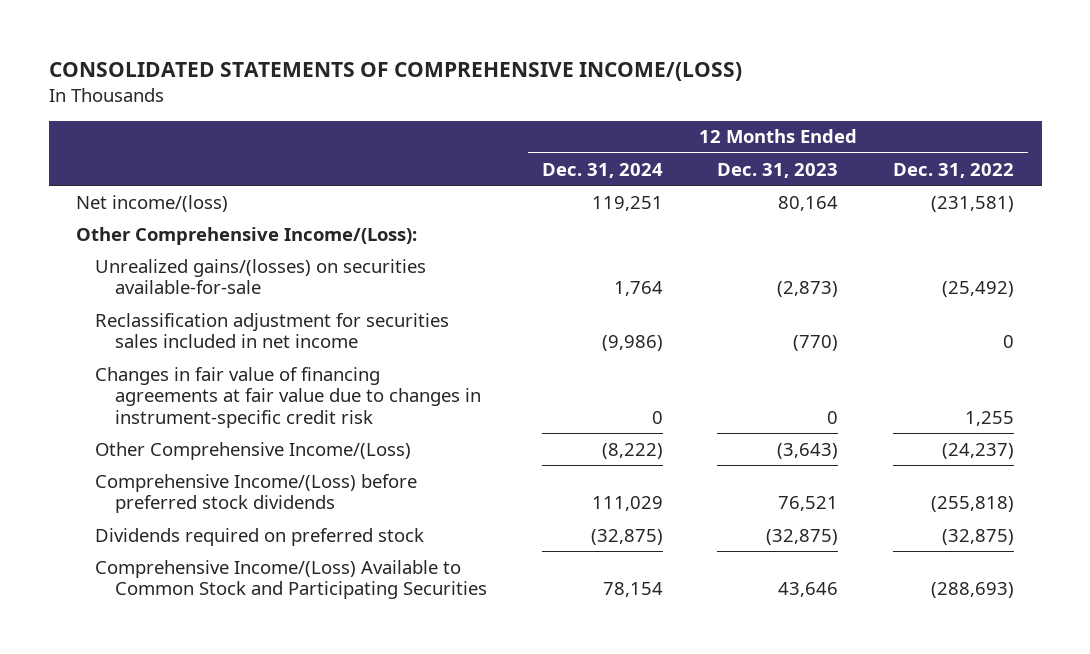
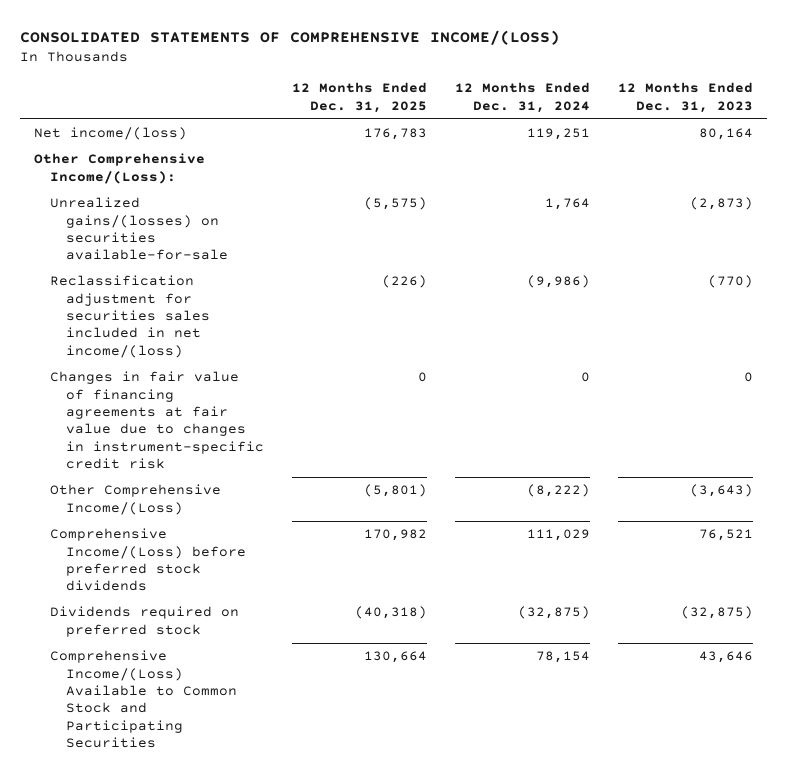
[893,162,1015,178] Dec. 31, 2022 -> none
none -> [291,82,427,113] 12 Months Ended Dec. 31, 2025
[95,312,450,349] Reclassification adjustment for securities sales included in net income -> [49,275,210,358] Reclassification adjustment for securities sales included in net income/(loss)

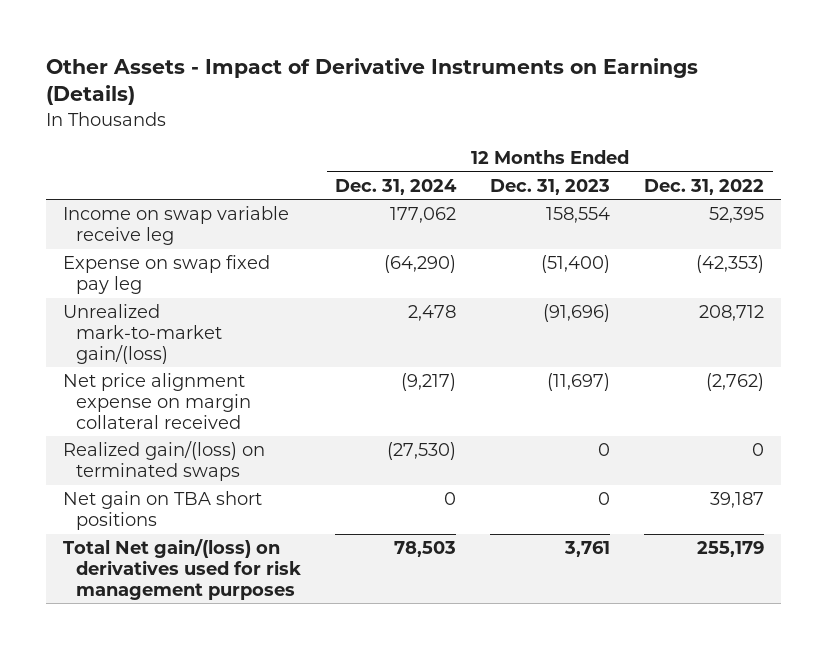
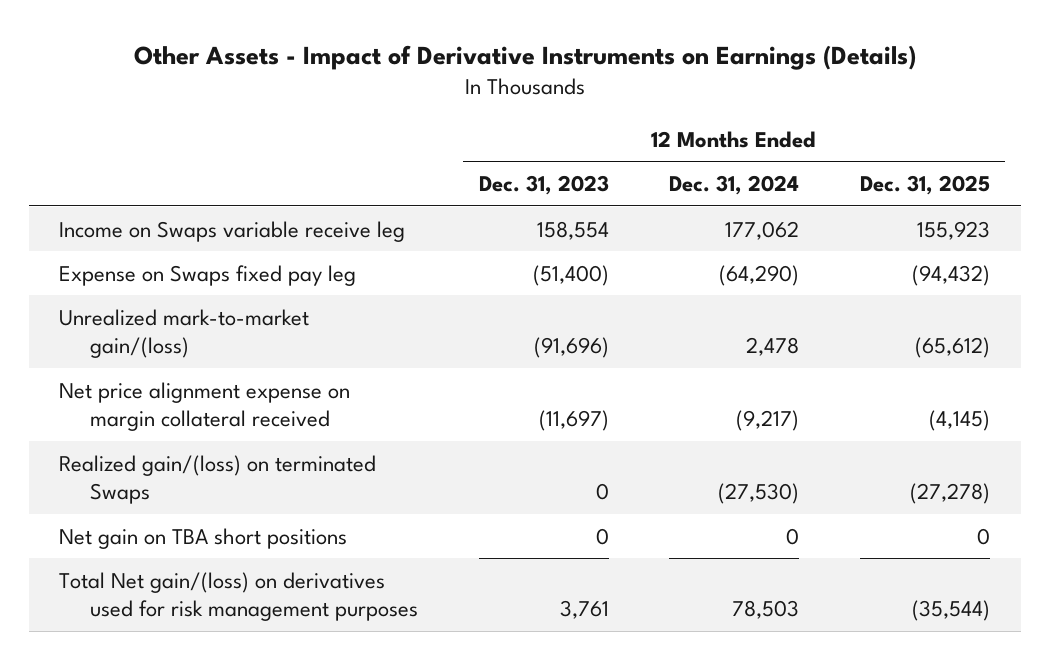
[644,178,765,195] Dec. 31, 2022 -> none
none -> [860,175,991,196] Dec. 31, 2025
[62,206,289,246] Income on swap variable receive leg -> [59,220,406,242] Income on Swaps variable receive leg
[62,255,270,295] Expense on swap fixed pay leg -> [59,264,357,286] Expense on Swaps fixed pay leg
[62,441,265,482] Realized gain/(loss) on terminated swaps -> [59,454,377,505] Realized gain/(loss) on terminated Swaps

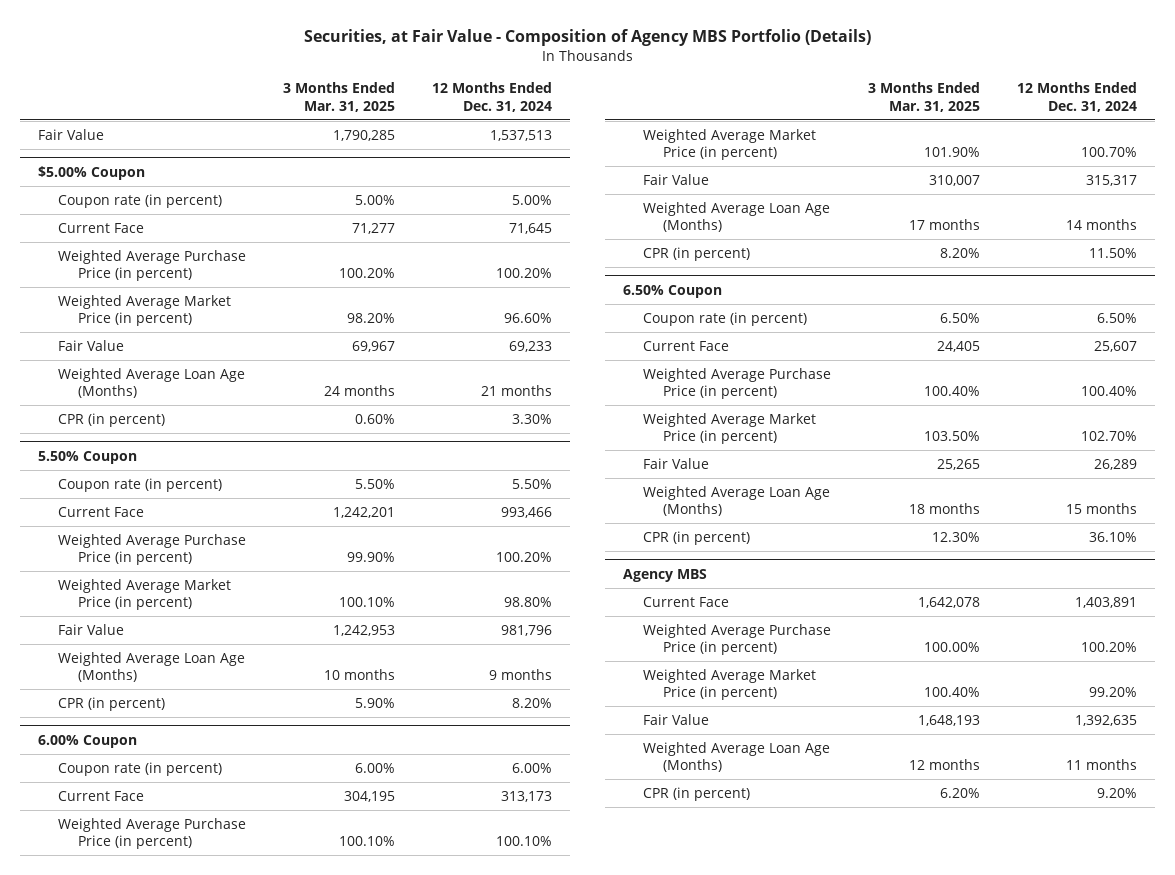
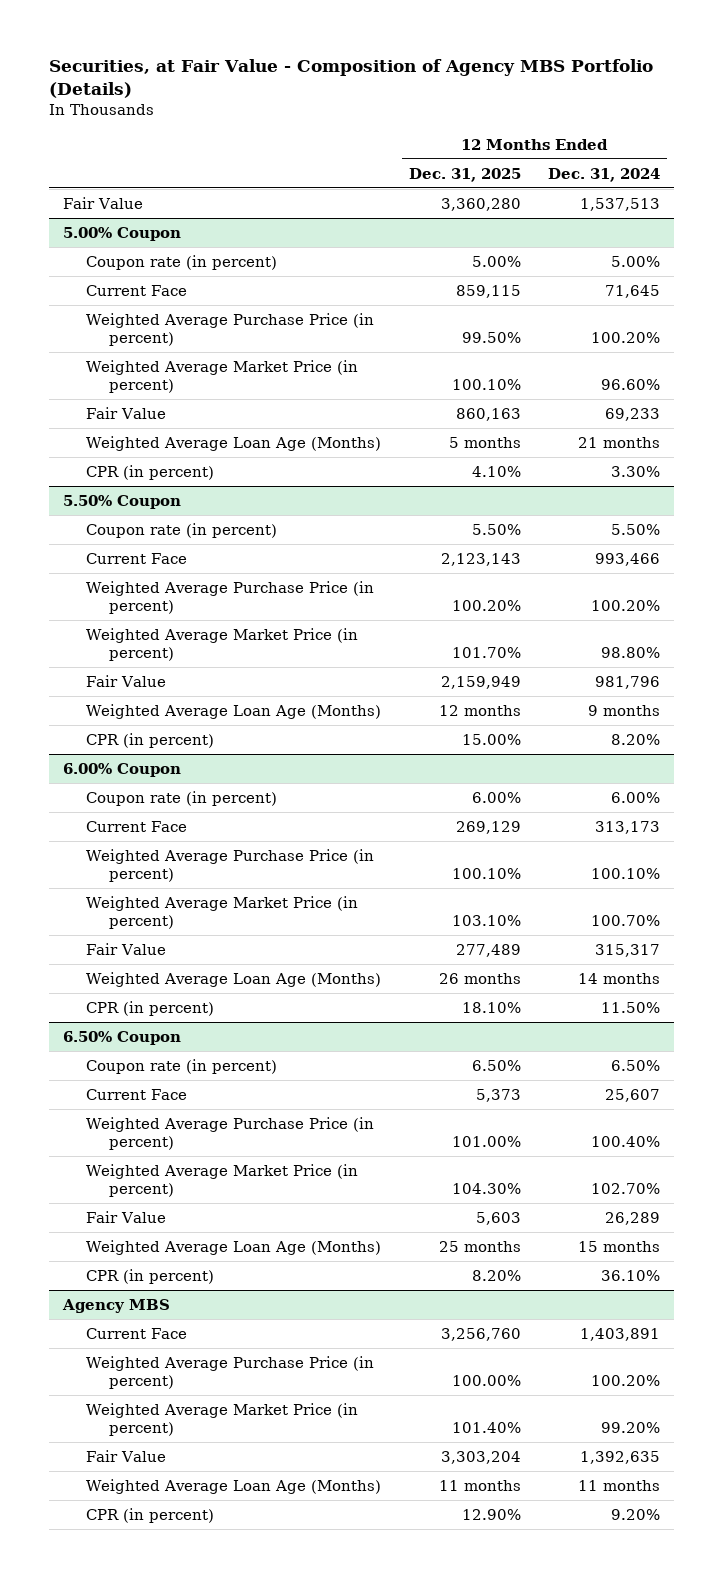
[282,82,395,113] 3 Months Ended Mar. 31, 2025 -> none
none -> [408,167,521,182] Dec. 31, 2025
[38,165,146,180] $5.00% Coupon -> [62,226,181,241] 5.00% Coupon

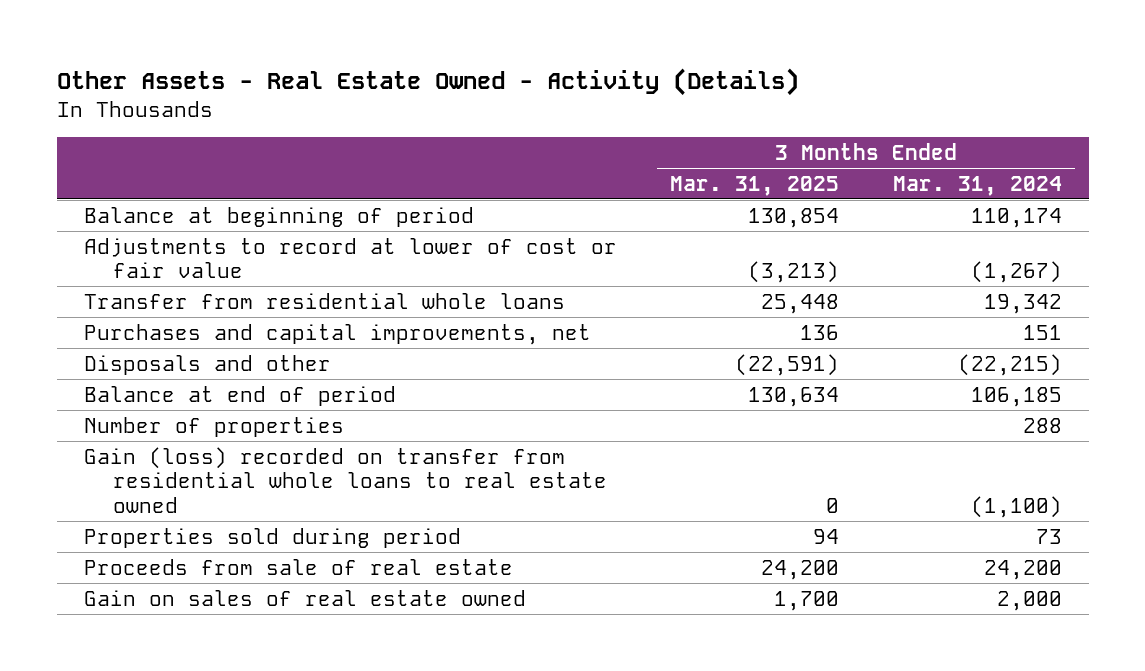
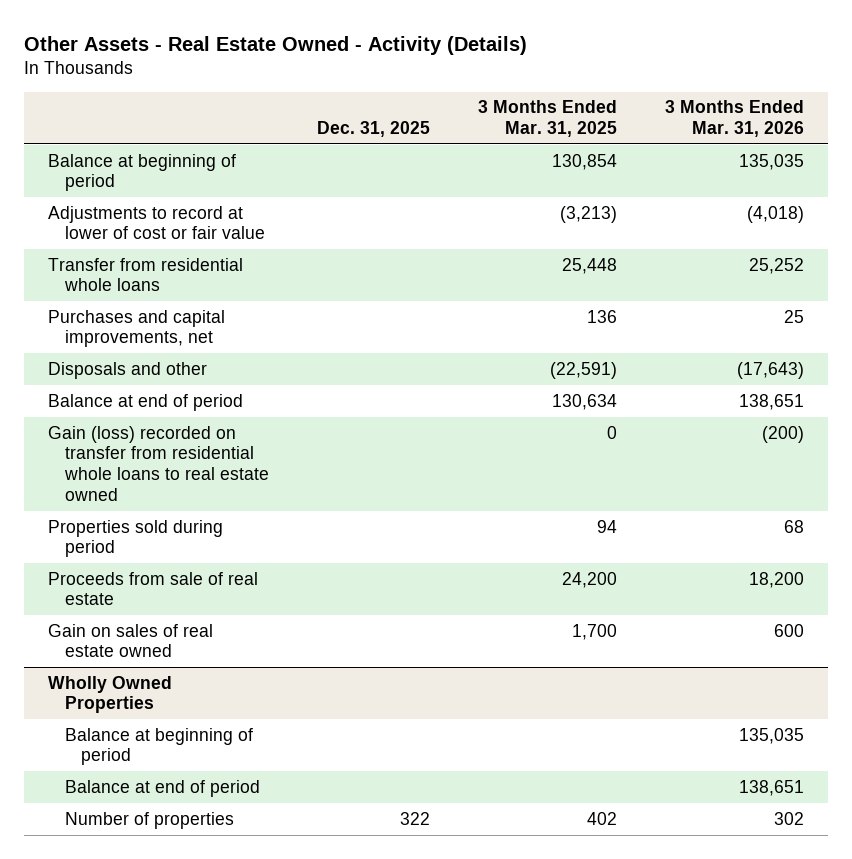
[892,175,1062,196] Mar. 31, 2024 -> none
none -> [316,121,430,138] Dec. 31, 2025
none -> [665,100,805,138] 3 Months Ended Mar. 31, 2026
[83,416,344,437] Number of properties -> none
none -> [48,675,173,714] Wholly Owned Properties
none -> [64,727,253,766] Balance at beginning of period
none -> [64,779,260,797] Balance at end of period
none -> [64,811,234,829] Number of properties

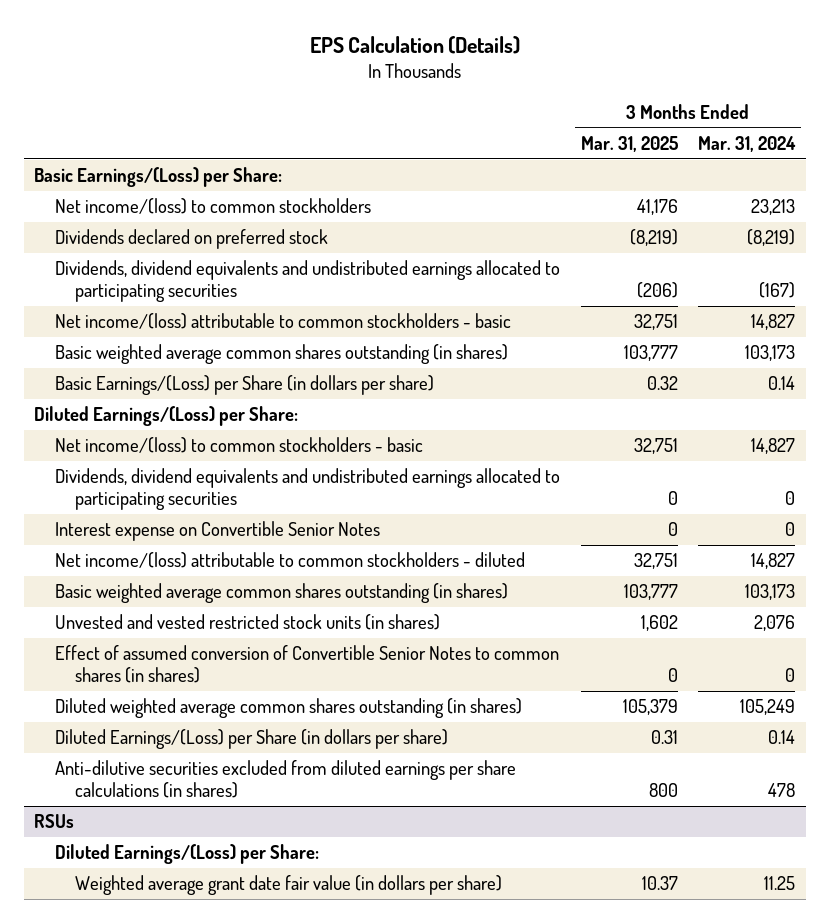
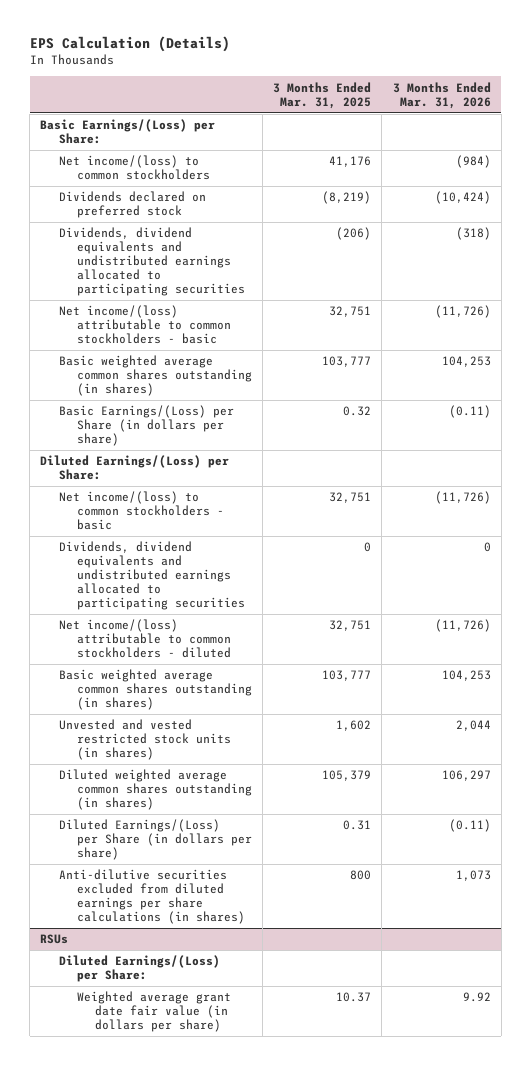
[698,135,797,152] Mar. 31, 2024 -> none
none -> [392,81,491,109] 3 Months Ended Mar. 31, 2026
[54,521,380,542] Interest expense on Convertible Senior Notes -> none
[54,645,559,683] Effect of assumed conversion of Convertible Senior Notes to common shares (in shares) -> none

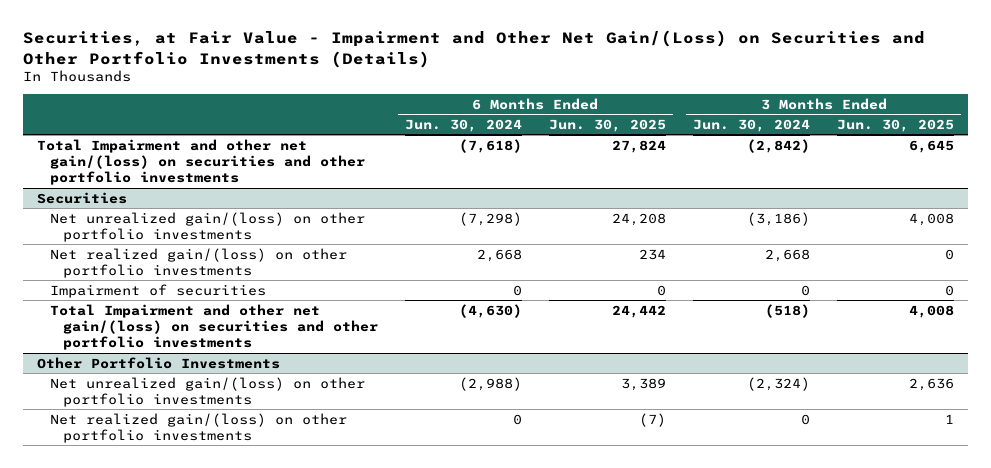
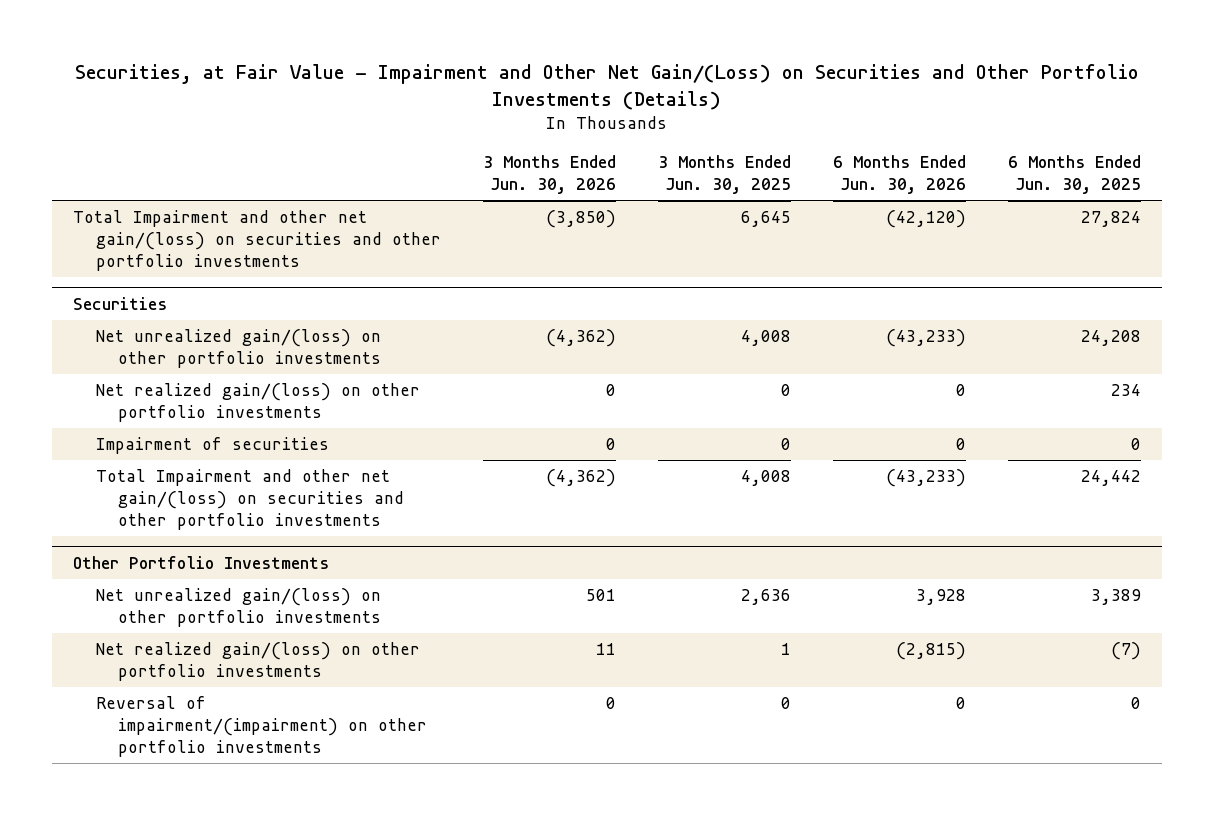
[404,118,522,132] Jun. 30, 2024 -> none
[692,118,810,132] Jun. 30, 2024 -> none
none -> [482,155,616,195] 3 Months Ended Jun. 30, 2026
none -> [832,155,966,195] 6 Months Ended Jun. 30, 2026
none -> [95,695,427,757] Reversal of impairment/(impairment) on other portfolio investments

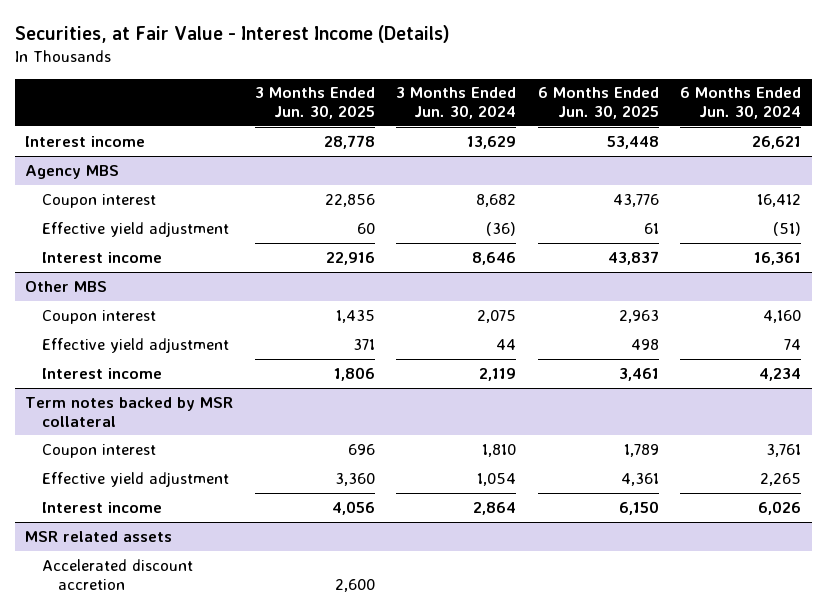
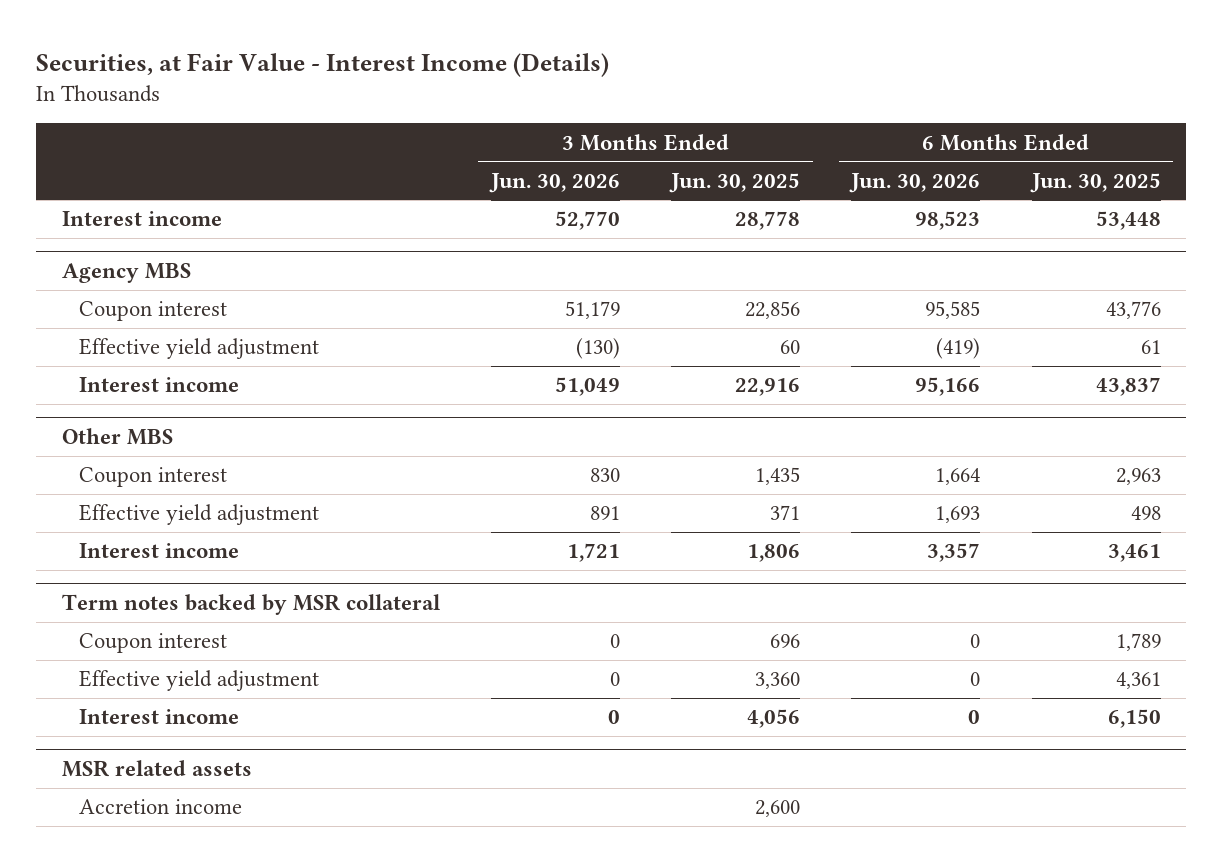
[396,87,517,120] 3 Months Ended Jun. 30, 2024 -> none
[679,87,801,120] 6 Months Ended Jun. 30, 2024 -> none
none -> [488,172,620,193] Jun. 30, 2026
none -> [849,172,981,193] Jun. 30, 2026
[41,558,193,590] Accelerated discount accretion -> [78,799,242,815] Accretion income

